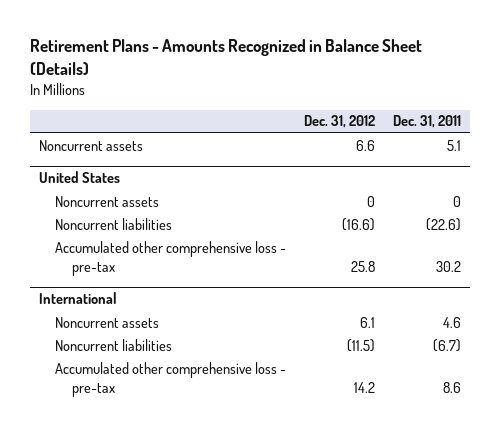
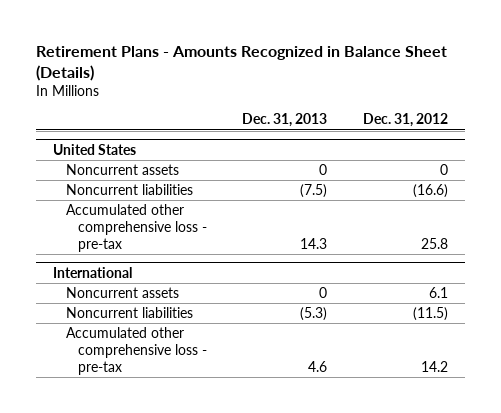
[392,115,461,129] Dec. 31, 2011 -> none
none -> [242,113,328,128] Dec. 31, 2013
[38,139,143,151] Noncurrent assets -> none

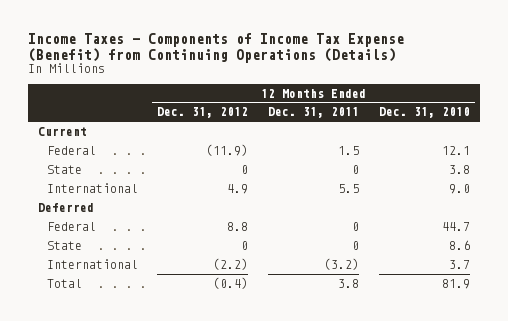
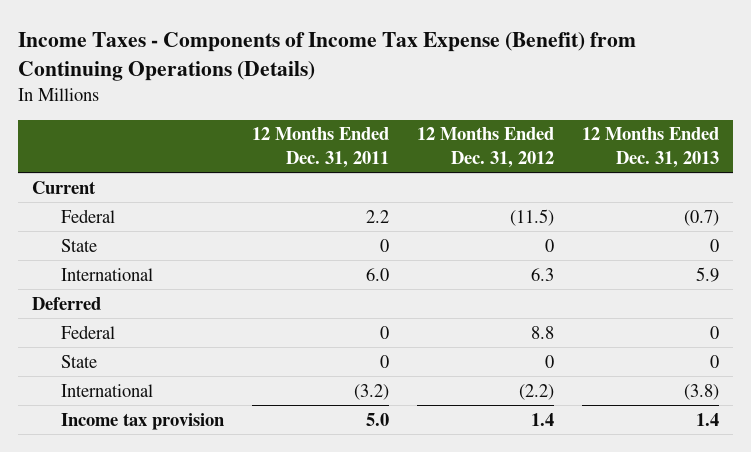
[378,107,470,119] Dec. 31, 2010 -> none
none -> [582,127,720,169] 12 Months Ended Dec. 31, 2013
[206,144,249,157] (11.9) -> [510,208,555,226] (11.5)
[338,146,360,156] 1.5 -> [366,209,390,223] 2.2
[227,184,249,195] 4.9 -> [531,267,555,281] 6.3
[338,184,360,194] 5.5 -> [366,267,390,281] 6.0
[46,279,82,289] Total -> none
none -> [61,412,225,430] Income tax provision

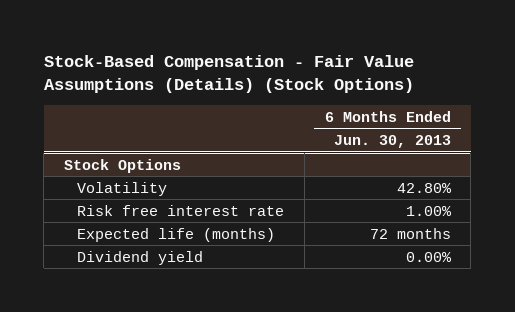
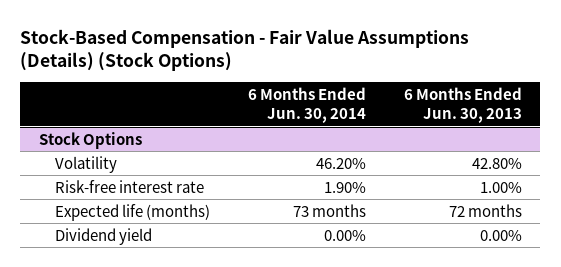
none -> [247,86,366,124] 6 Months Ended Jun. 30, 2014
[76,204,284,216] Risk free interest rate -> [54,179,204,193] Risk-free interest rate

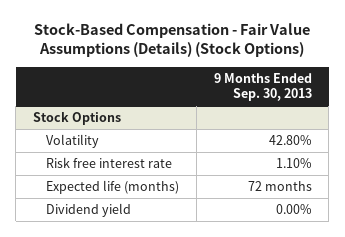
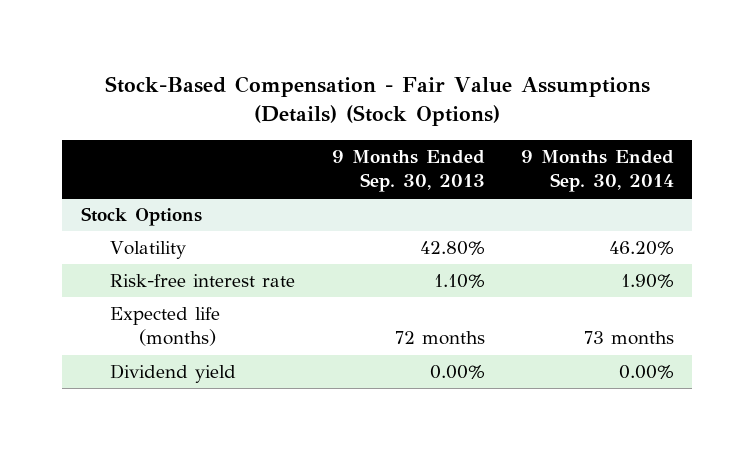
none -> [521,149,675,193] 9 Months Ended Sep. 30, 2014
[46,157,173,169] Risk free interest rate -> [110,274,296,288] Risk-free interest rate

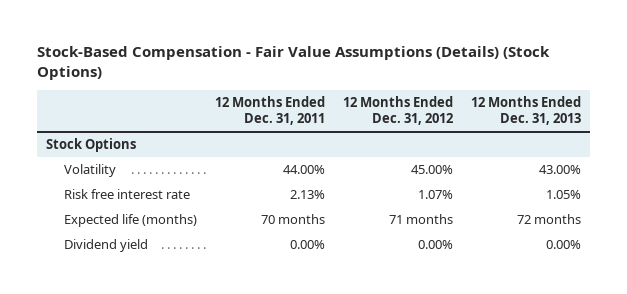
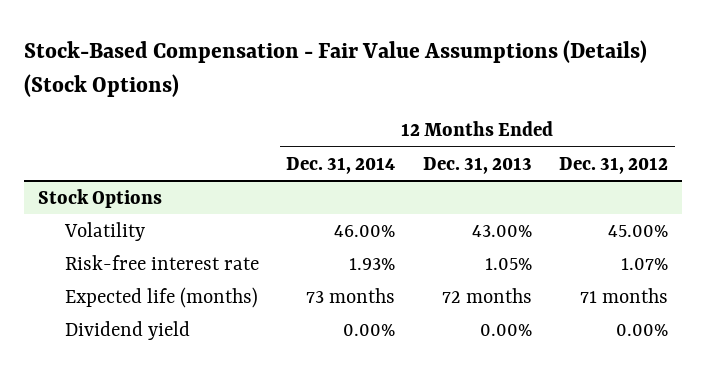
[214,96,325,126] 12 Months Ended Dec. 31, 2011 -> none
none -> [286,156,396,174] Dec. 31, 2014
[64,189,191,200] Risk free interest rate -> [65,254,260,270] Risk-free interest rate

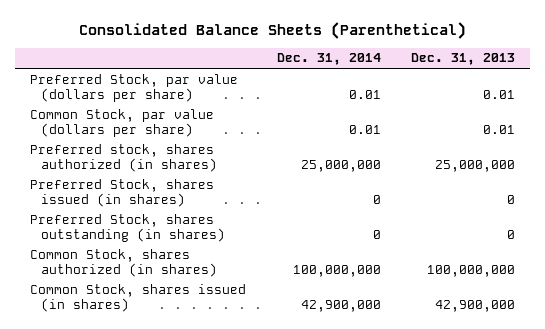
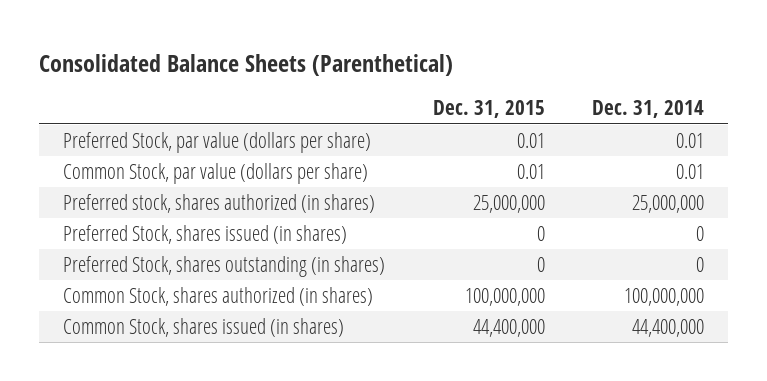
[410,53,515,66] Dec. 31, 2013 -> none
none -> [432,100,545,119] Dec. 31, 2015
[300,299,381,312] 42,900,000 -> [632,318,705,337] 44,400,000

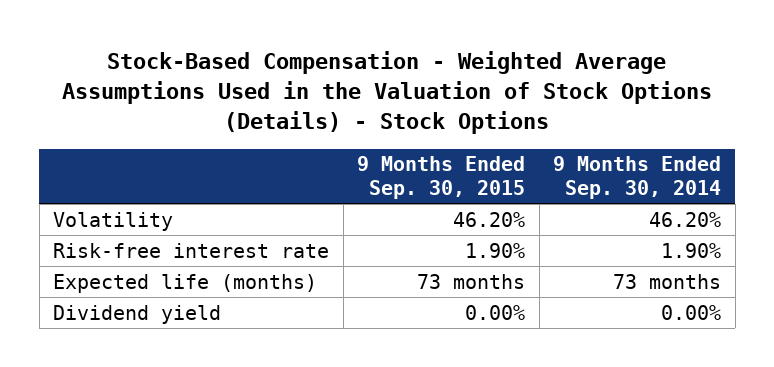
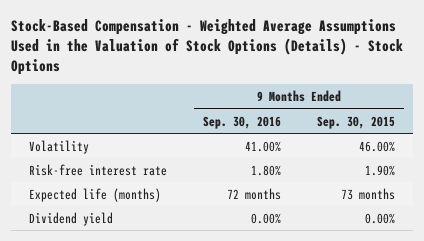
[553,156,722,199] 9 Months Ended Sep. 30, 2014 -> none
none -> [203,115,282,129] Sep. 30, 2016
[453,211,526,227] 46.20% -> [358,140,395,152] 46.00%

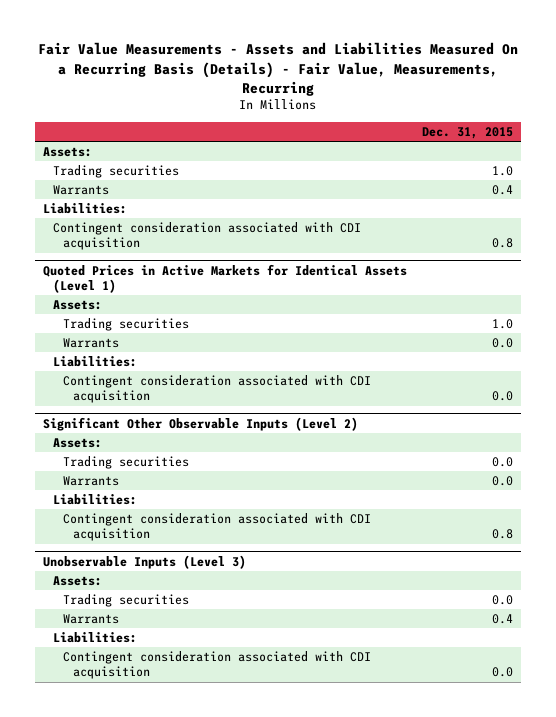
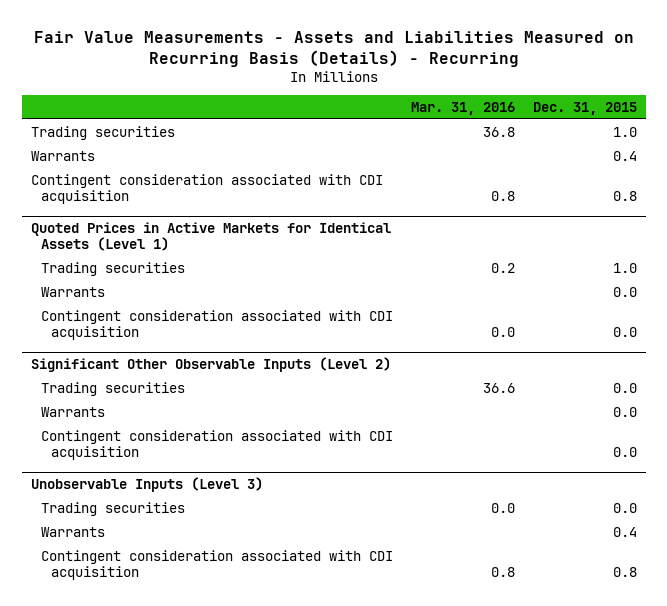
[38,42,519,96] Fair Value Measurements - Assets and Liabilities Measured On a Recurring Basis (Details) - Fair Value, Measurements, Recurring -> [33,30,634,67] Fair Value Measurements - Assets and Liabilities Measured on Recurring Basis (Details) - Recurring
none -> [410,102,515,116] Mar. 31, 2016
[42,147,92,158] Assets: -> none
[42,203,127,215] Liabilities: -> none
[52,300,102,311] Assets: -> none
[52,356,137,368] Liabilities: -> none
[52,438,102,449] Assets: -> none
[52,494,137,506] Liabilities: -> none
[492,529,514,540] 0.8 -> [612,446,637,457] 0.0
[52,576,102,587] Assets: -> none
[52,632,137,644] Liabilities: -> none
[492,667,514,678] 0.0 -> [612,566,637,577] 0.8

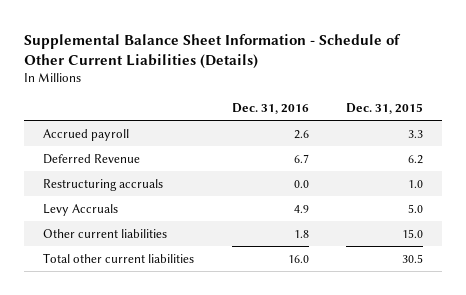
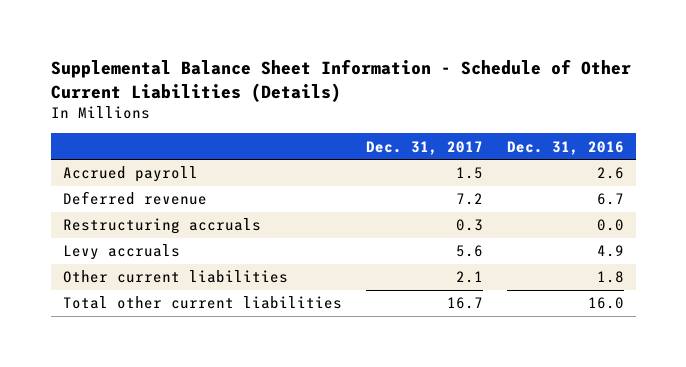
[346,103,424,115] Dec. 31, 2015 -> none
none -> [365,140,483,155] Dec. 31, 2017
[43,153,141,164] Deferred Revenue -> [62,191,207,206] Deferred revenue
[43,203,119,216] Levy Accruals -> [62,244,180,261] Levy accruals

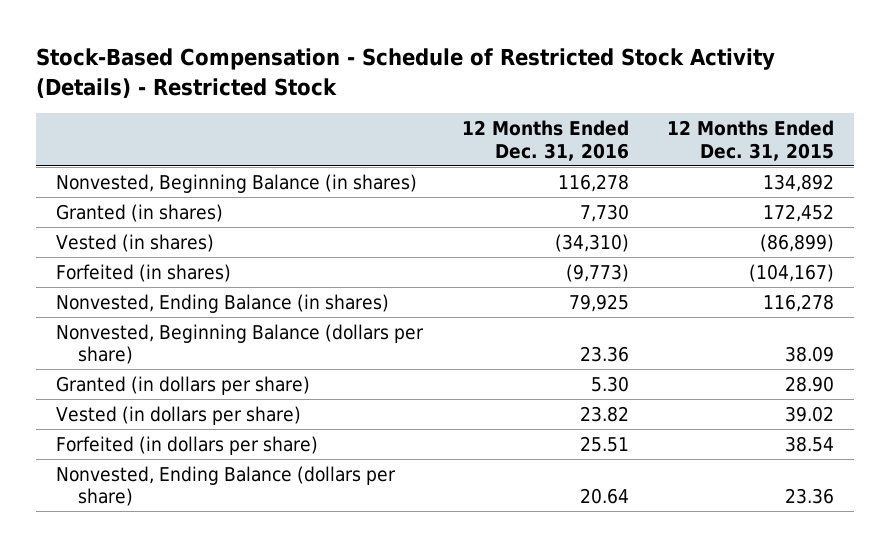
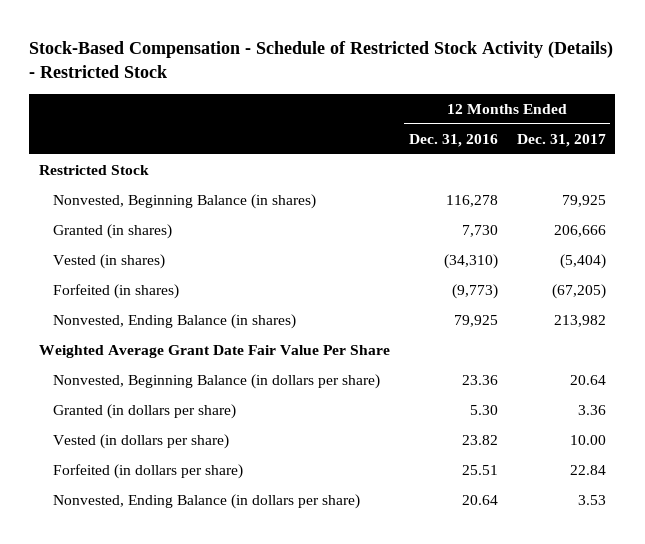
[667,120,835,161] 12 Months Ended Dec. 31, 2015 -> none
none -> [516,133,606,147] Dec. 31, 2017
none -> [38,165,149,176] Restricted Stock
none -> [38,345,390,359] Weighted Average Grant Date Fair Value Per Share
[55,323,424,365] Nonvested, Beginning Balance (dollars per share) -> [52,374,380,390] Nonvested, Beginning Balance (in dollars per share)
[55,465,396,507] Nonvested, Ending Balance (dollars per share) -> [52,494,360,510] Nonvested, Ending Balance (in dollars per share)

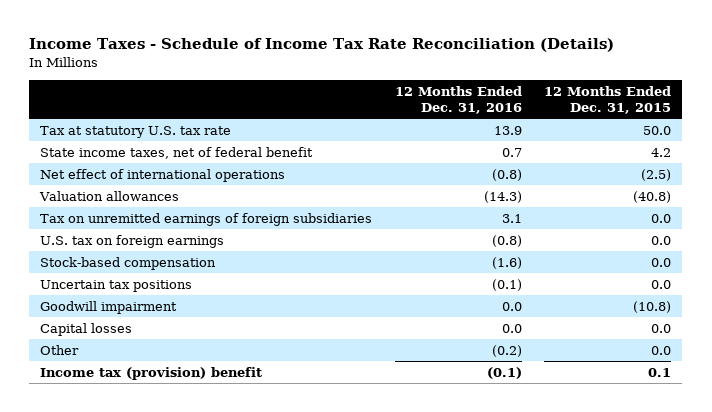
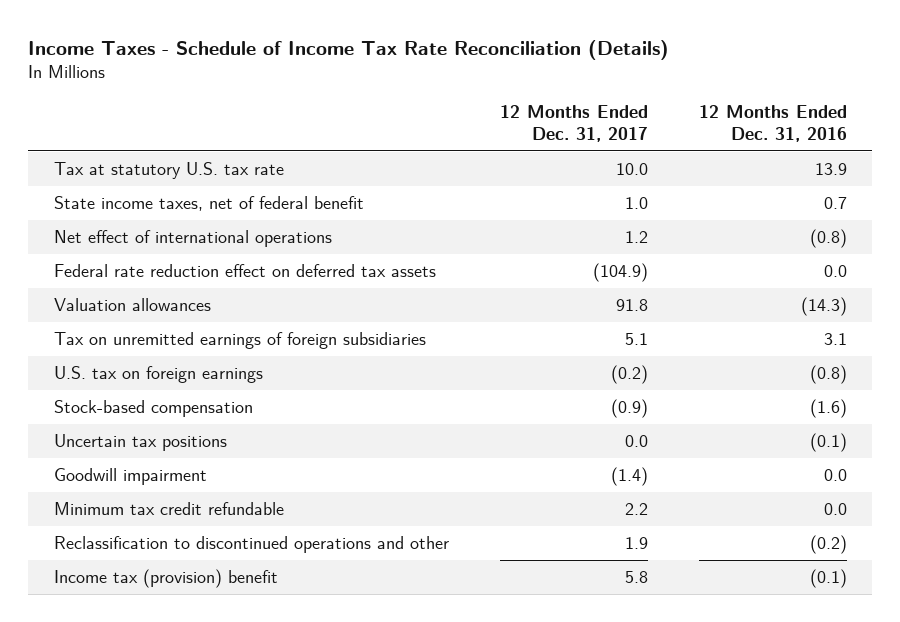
[544,85,672,115] 12 Months Ended Dec. 31, 2015 -> none
none -> [499,105,648,142] 12 Months Ended Dec. 31, 2017
none -> [53,264,436,278] Federal rate reduction effect on deferred tax assets
[40,322,133,336] Capital losses -> none
[40,344,80,355] Other -> none
none -> [53,502,284,516] Minimum tax credit refundable
none -> [53,536,449,554] Reclassification to discontinued operations and other

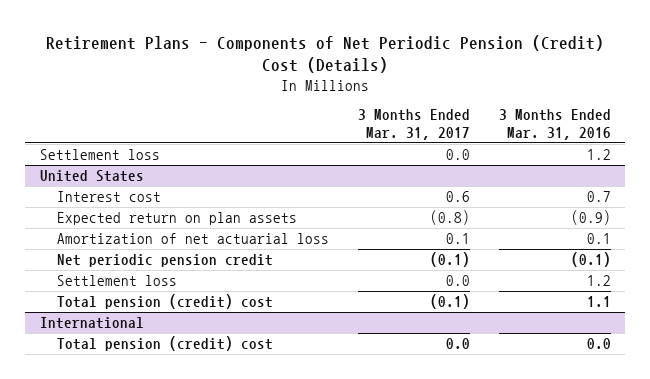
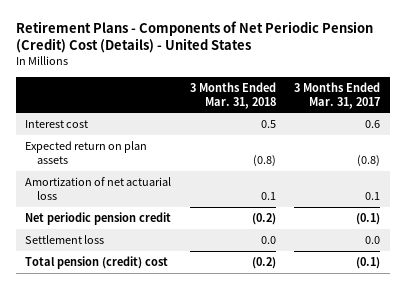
[46,34,605,74] Retirement Plans - Components of Net Periodic Pension (Credit) Cost (Details) -> [15,21,373,54] Retirement Plans - Components of Net Periodic Pension (Credit) Cost (Details) - United States
[498,109,611,140] 3 Months Ended Mar. 31, 2016 -> none
none -> [189,81,276,109] 3 Months Ended Mar. 31, 2018
[39,149,160,161] Settlement loss -> none
[39,170,144,183] United States -> none
[39,317,144,330] International -> none
[57,336,274,352] Total pension (credit) cost -> none

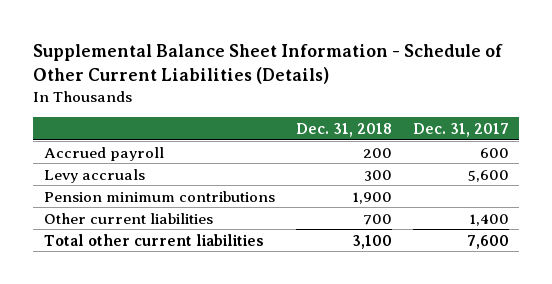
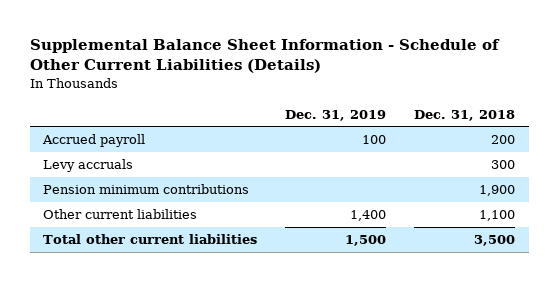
[412,123,509,138] Dec. 31, 2017 -> none
none -> [285,109,387,121] Dec. 31, 2019
[362,213,392,225] 700 -> [479,210,516,222] 1,100
[351,234,392,249] 3,100 -> [474,235,516,247] 3,500

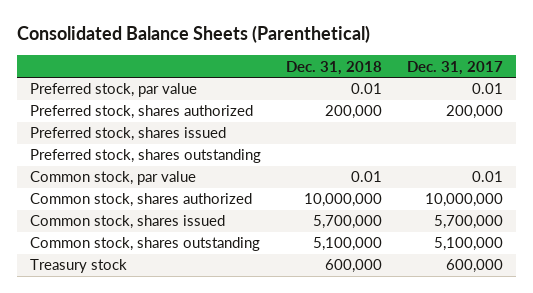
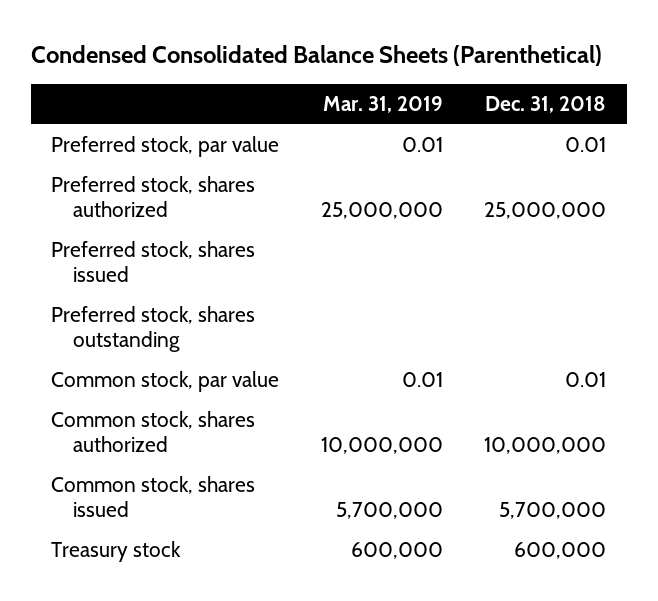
[16,25,370,44] Consolidated Balance Sheets (Parenthetical) -> [30,44,602,66] Condensed Consolidated Balance Sheets (Parenthetical)
[407,60,504,75] Dec. 31, 2017 -> none
none -> [322,96,443,114] Mar. 31, 2019
[324,105,382,120] 200,000 -> [484,201,607,219] 25,000,000
[29,237,260,252] Common stock, shares outstanding -> none

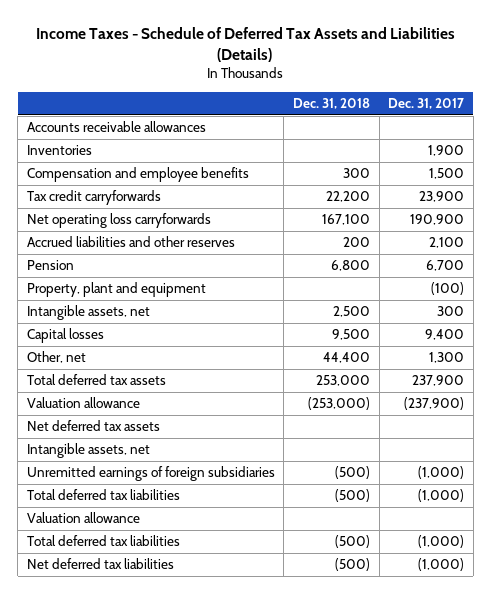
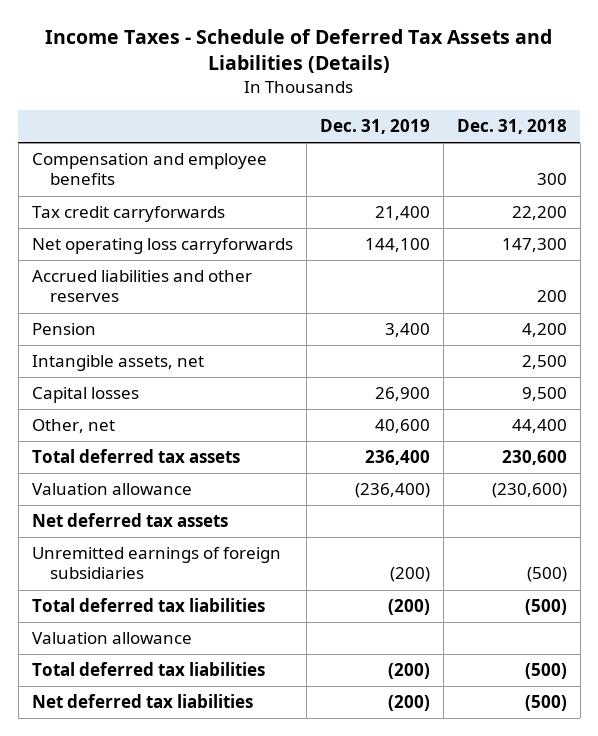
[388,98,465,110] Dec. 31, 2017 -> none
none -> [319,118,430,134] Dec. 31, 2019
[26,121,206,133] Accounts receivable allowances -> none
[26,145,92,156] Inventories -> none
[321,214,370,226] 167,100 -> [501,238,567,253] 147,300
[26,282,206,298] Property, plant and equipment -> none
[330,260,370,272] 6,800 -> [521,323,567,338] 4,200
[315,375,370,387] 253,000 -> [501,450,567,466] 230,600
[307,397,370,411] (253,000) -> [491,483,567,499] (230,600)
[26,443,150,459] Intangible assets, net -> none

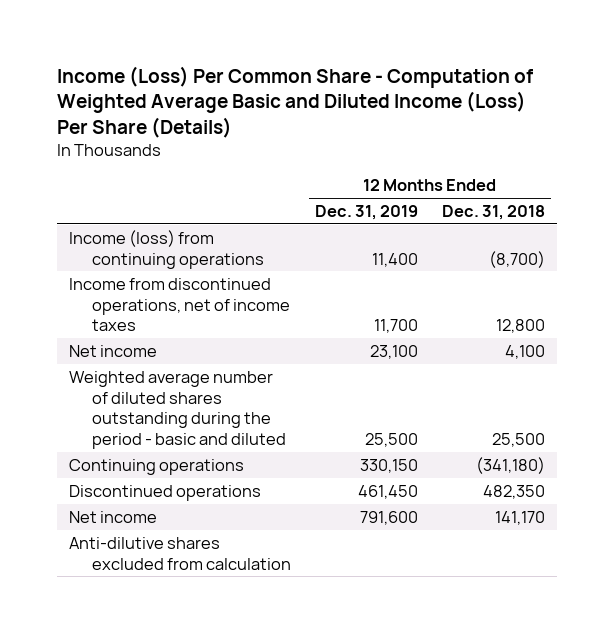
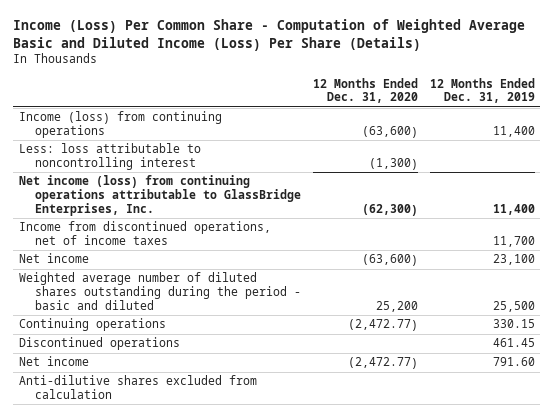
[441,204,545,220] Dec. 31, 2018 -> none
none -> [313,77,419,104] 12 Months Ended Dec. 31, 2020
none -> [18,143,201,170] Less: loss attributable to noncontrolling interest
none -> [18,175,302,216] Net income (loss) from continuing operations attributable to GlassBridge Enterprises, Inc.
[360,458,419,473] 330,150 -> [492,319,535,329] 330.15
[358,484,419,499] 461,450 -> [492,338,535,348] 461.45
[360,510,419,525] 791,600 -> [492,357,535,367] 791.60

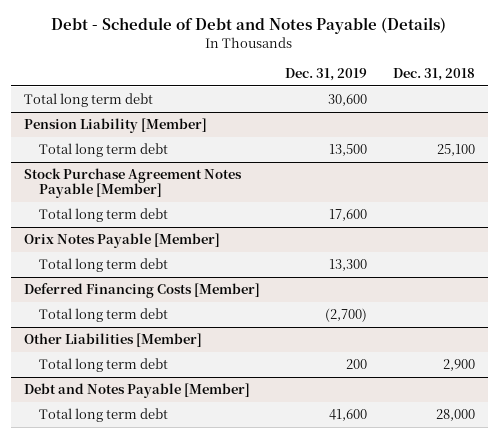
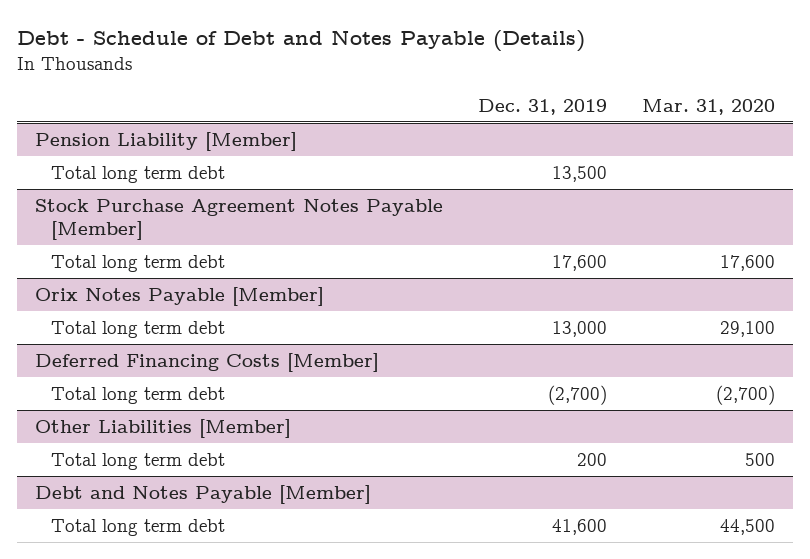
[393,67,476,81] Dec. 31, 2018 -> none
none -> [642,98,776,115] Mar. 31, 2020
[23,93,153,108] Total long term debt -> none
[329,259,368,272] 13,300 -> [552,320,608,337] 13,000

